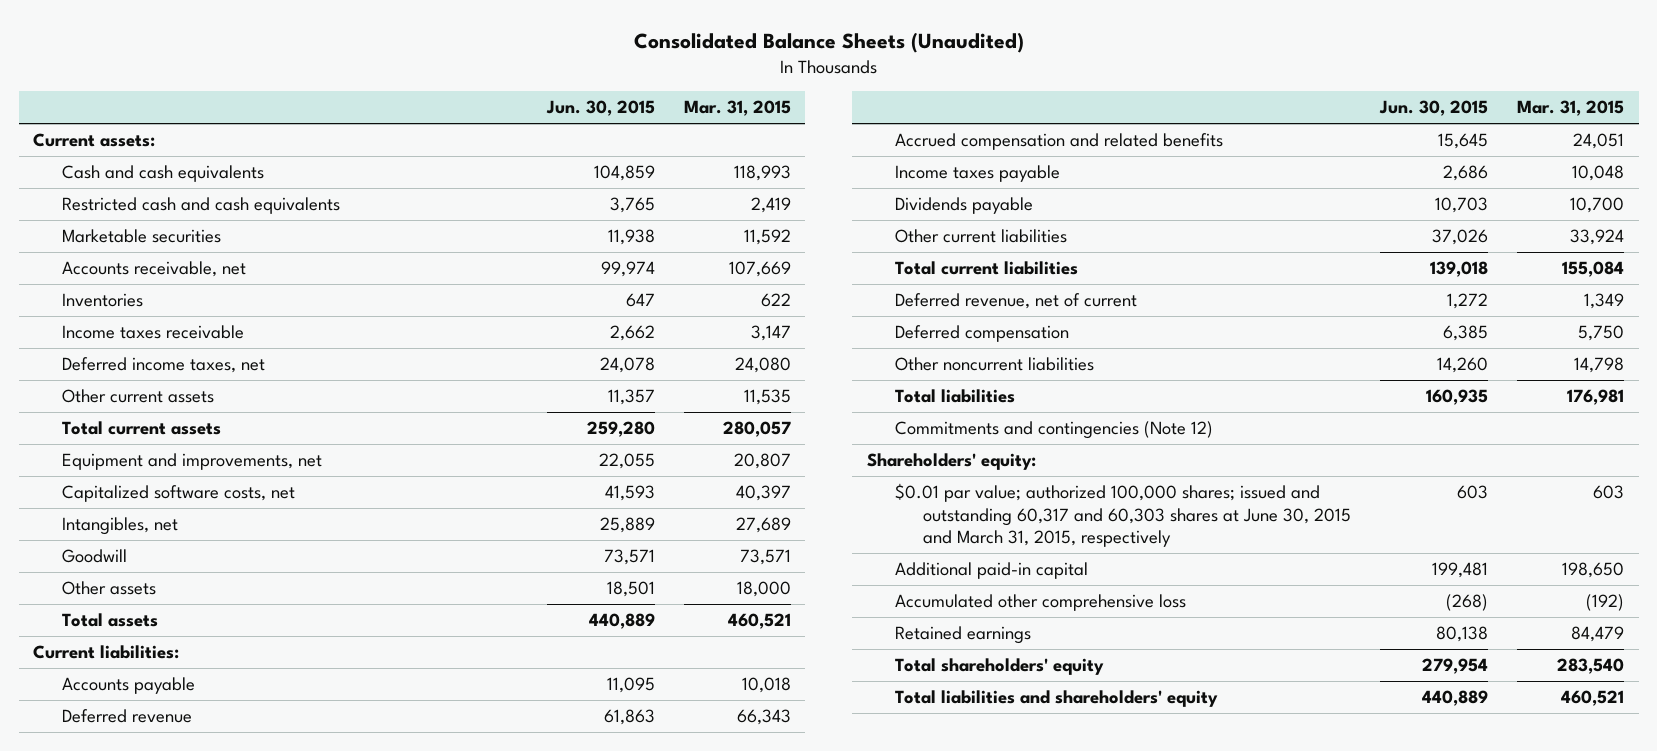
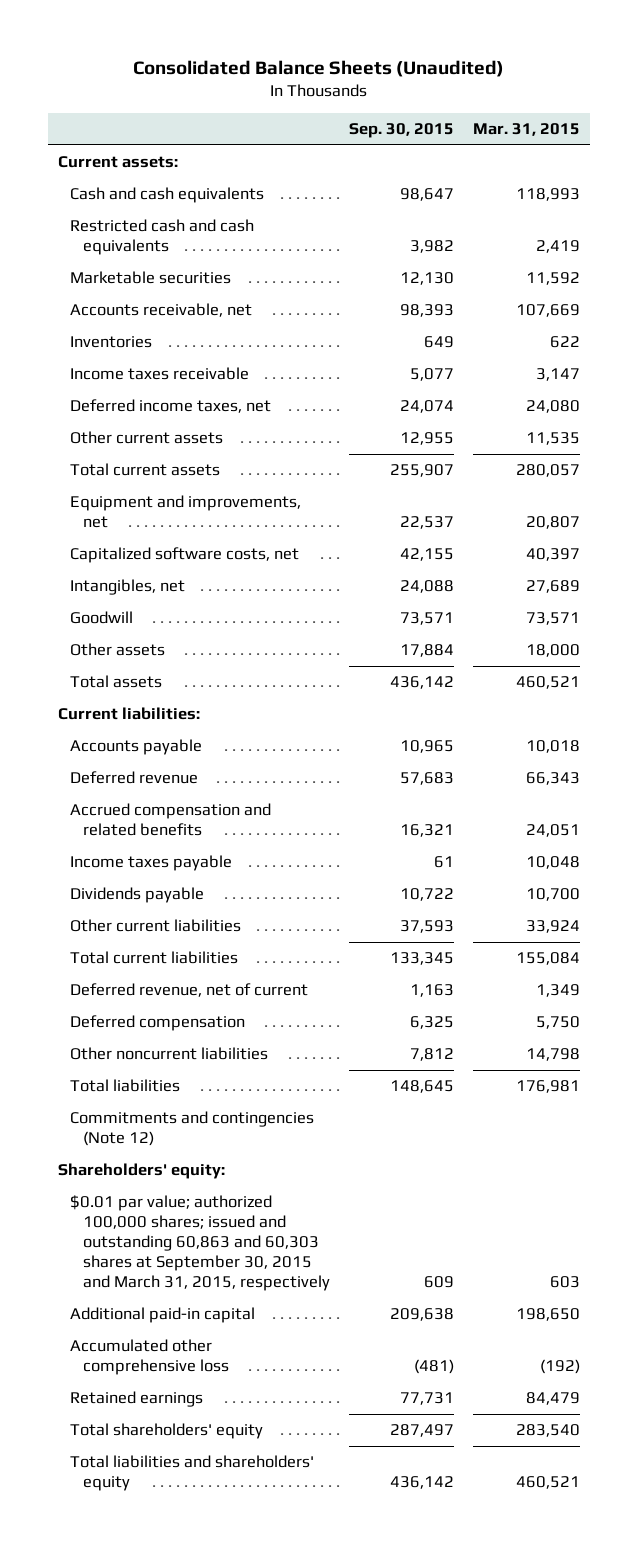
[545,100,655,117] Jun. 30, 2015 -> none
none -> [349,123,455,139] Sep. 30, 2015
[894,483,1352,548] $0.01 par value; authorized 100,000 shares; issued and outstanding 60,317 and 60,303 shares at June 30, 2015 and March 31, 2015, respectively -> [70,1195,331,1292] $0.01 par value; authorized 100,000 shares; issued and outstanding 60,863 and 60,303 shares at September 30, 2015 and March 31, 2015, respectively

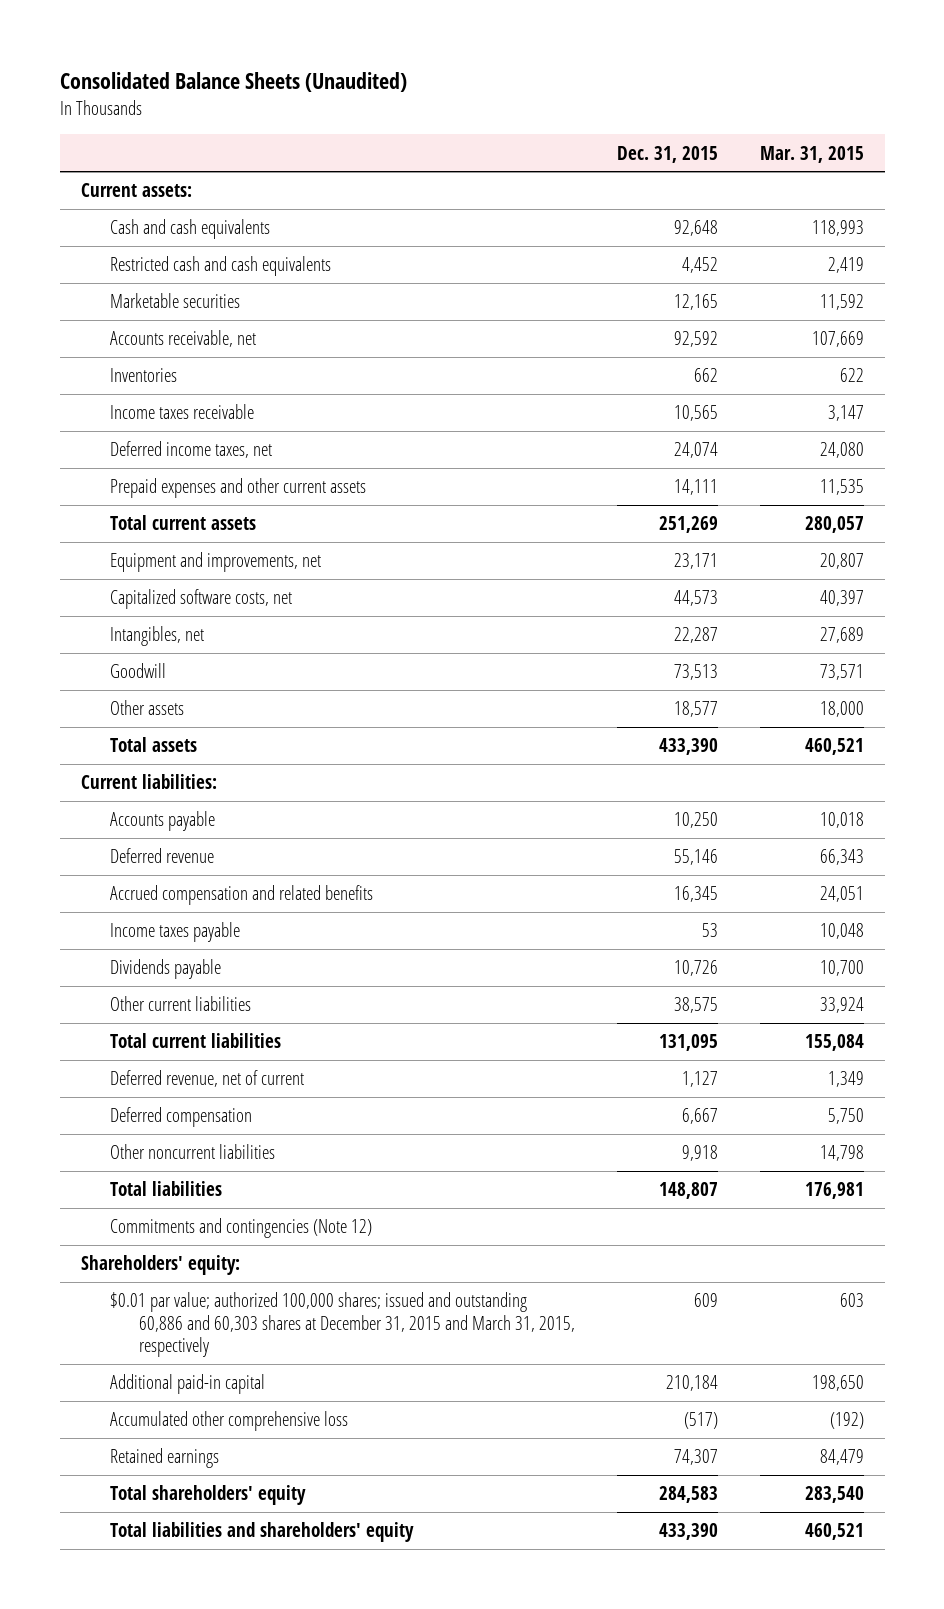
[349,123,455,139] Sep. 30, 2015 -> none
none -> [616,145,718,163] Dec. 31, 2015
[70,431,224,445] Other current assets -> [109,478,366,499] Prepaid expenses and other current assets
[70,1195,331,1292] $0.01 par value; authorized 100,000 shares; issued and outstanding 60,863 and 60,303 shares at September 30, 2015 and March 31, 2015, respectively -> [109,1292,575,1358] $0.01 par value; authorized 100,000 shares; issued and outstanding 60,886 and 60,303 shares at December 31, 2015 and March 31, 2015, respectively

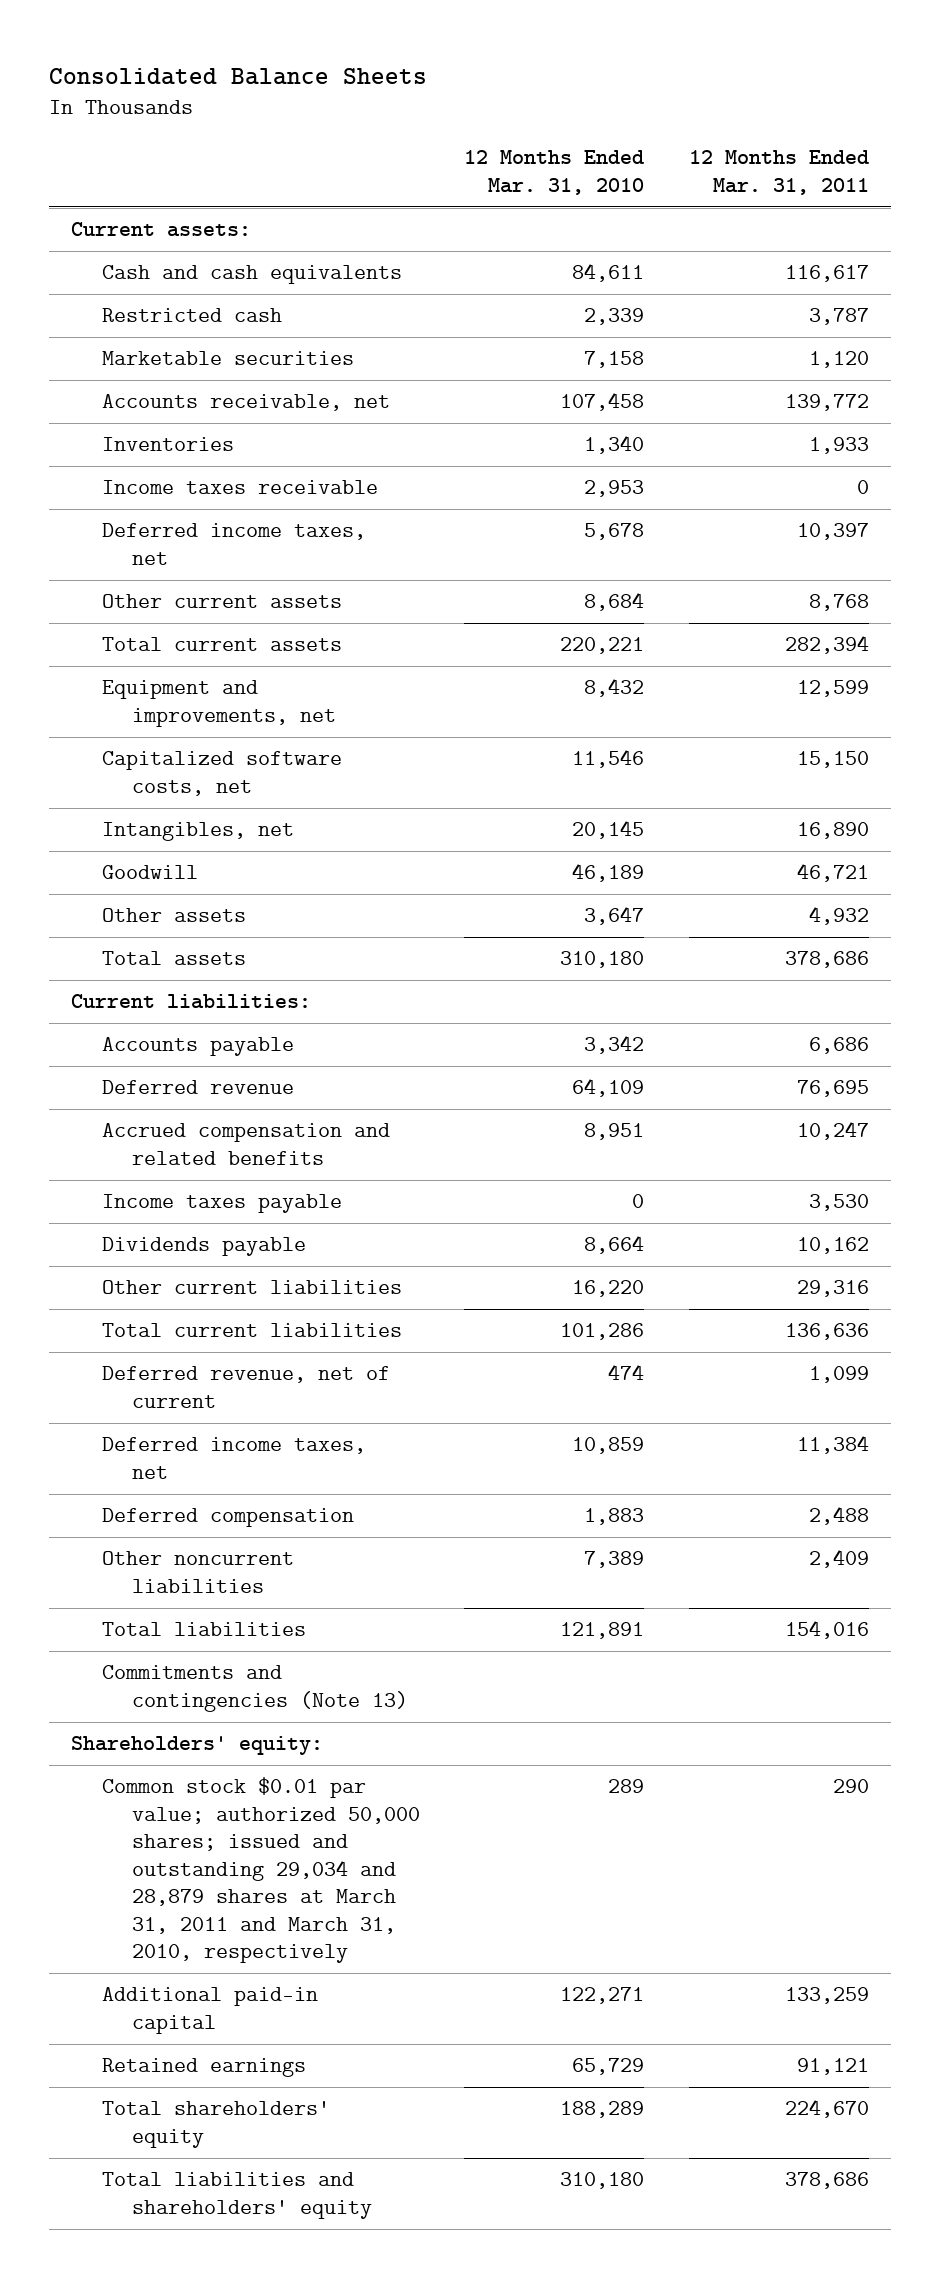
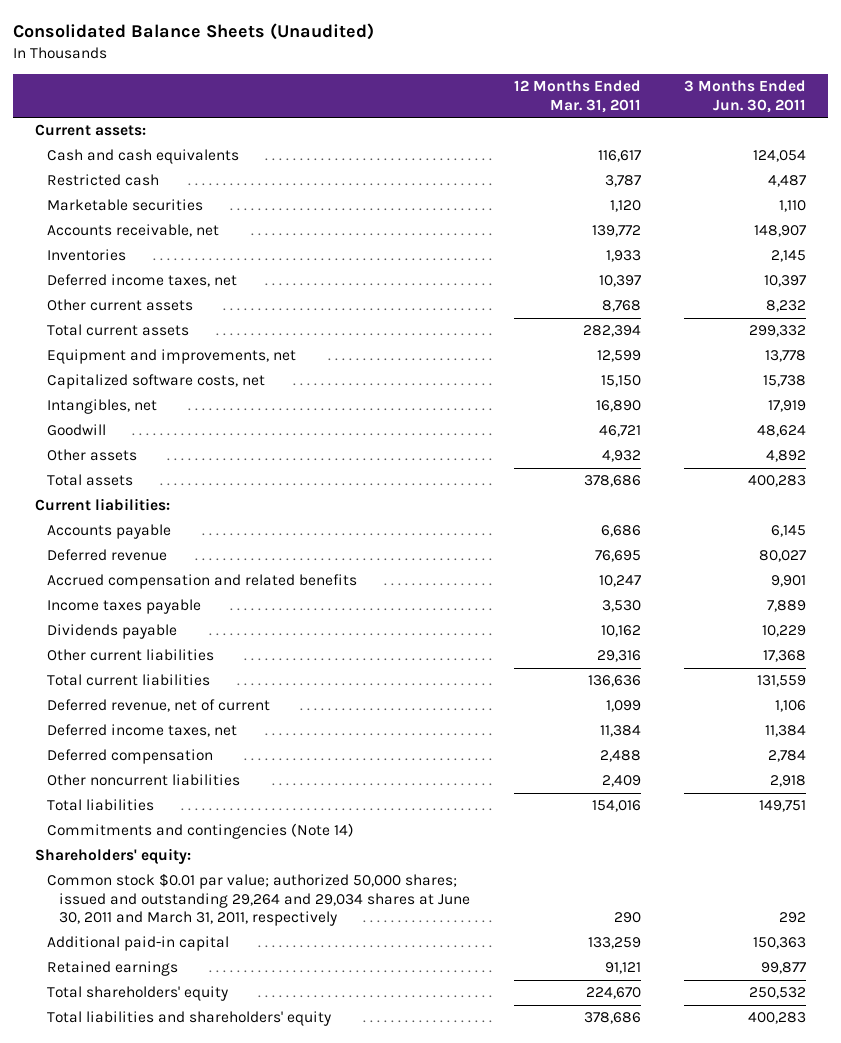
[48,67,427,85] Consolidated Balance Sheets -> [13,23,375,41] Consolidated Balance Sheets (Unaudited)
[464,150,645,195] 12 Months Ended Mar. 31, 2010 -> none
none -> [683,80,806,113] 3 Months Ended Jun. 30, 2011
[101,480,378,495] Income taxes receivable -> none
[101,1665,409,1712] Commitments and contingencies (Note 13) -> [47,823,355,840] Commitments and contingencies (Note 14)
[101,1777,421,1964] Common stock $0.01 par value; authorized 50,000 shares; issued and outstanding 29,034 and 28,879 shares at March 31, 2011 and March 31, 2010, respectively -> [47,873,471,927] Common stock $0.01 par value; authorized 50,000 shares; issued and outstanding 29,264 and 29,034 shares at June 30, 2011 and March 31, 2011, respectively

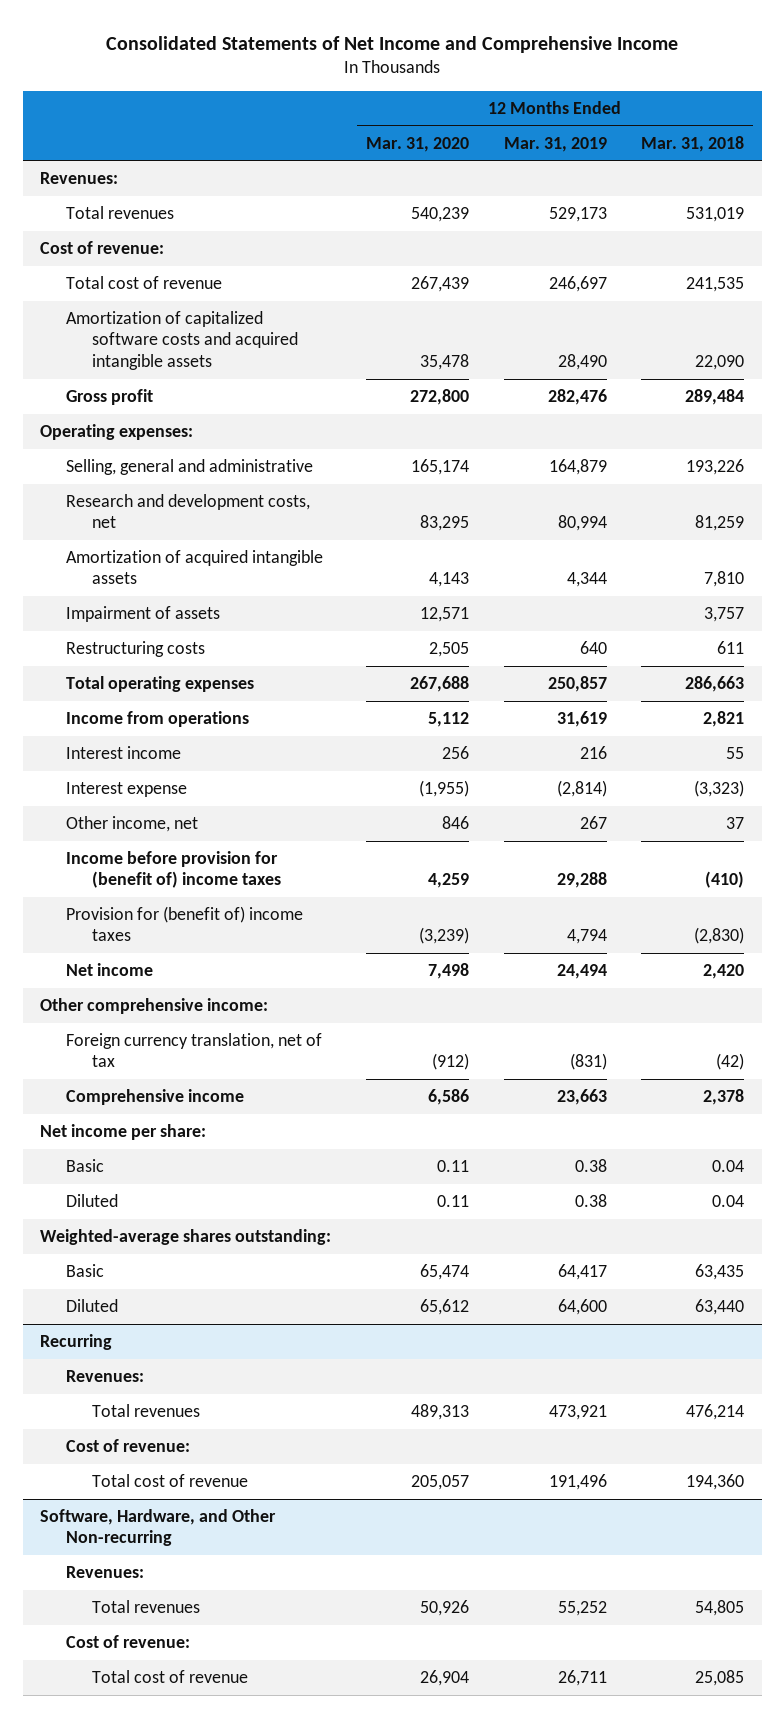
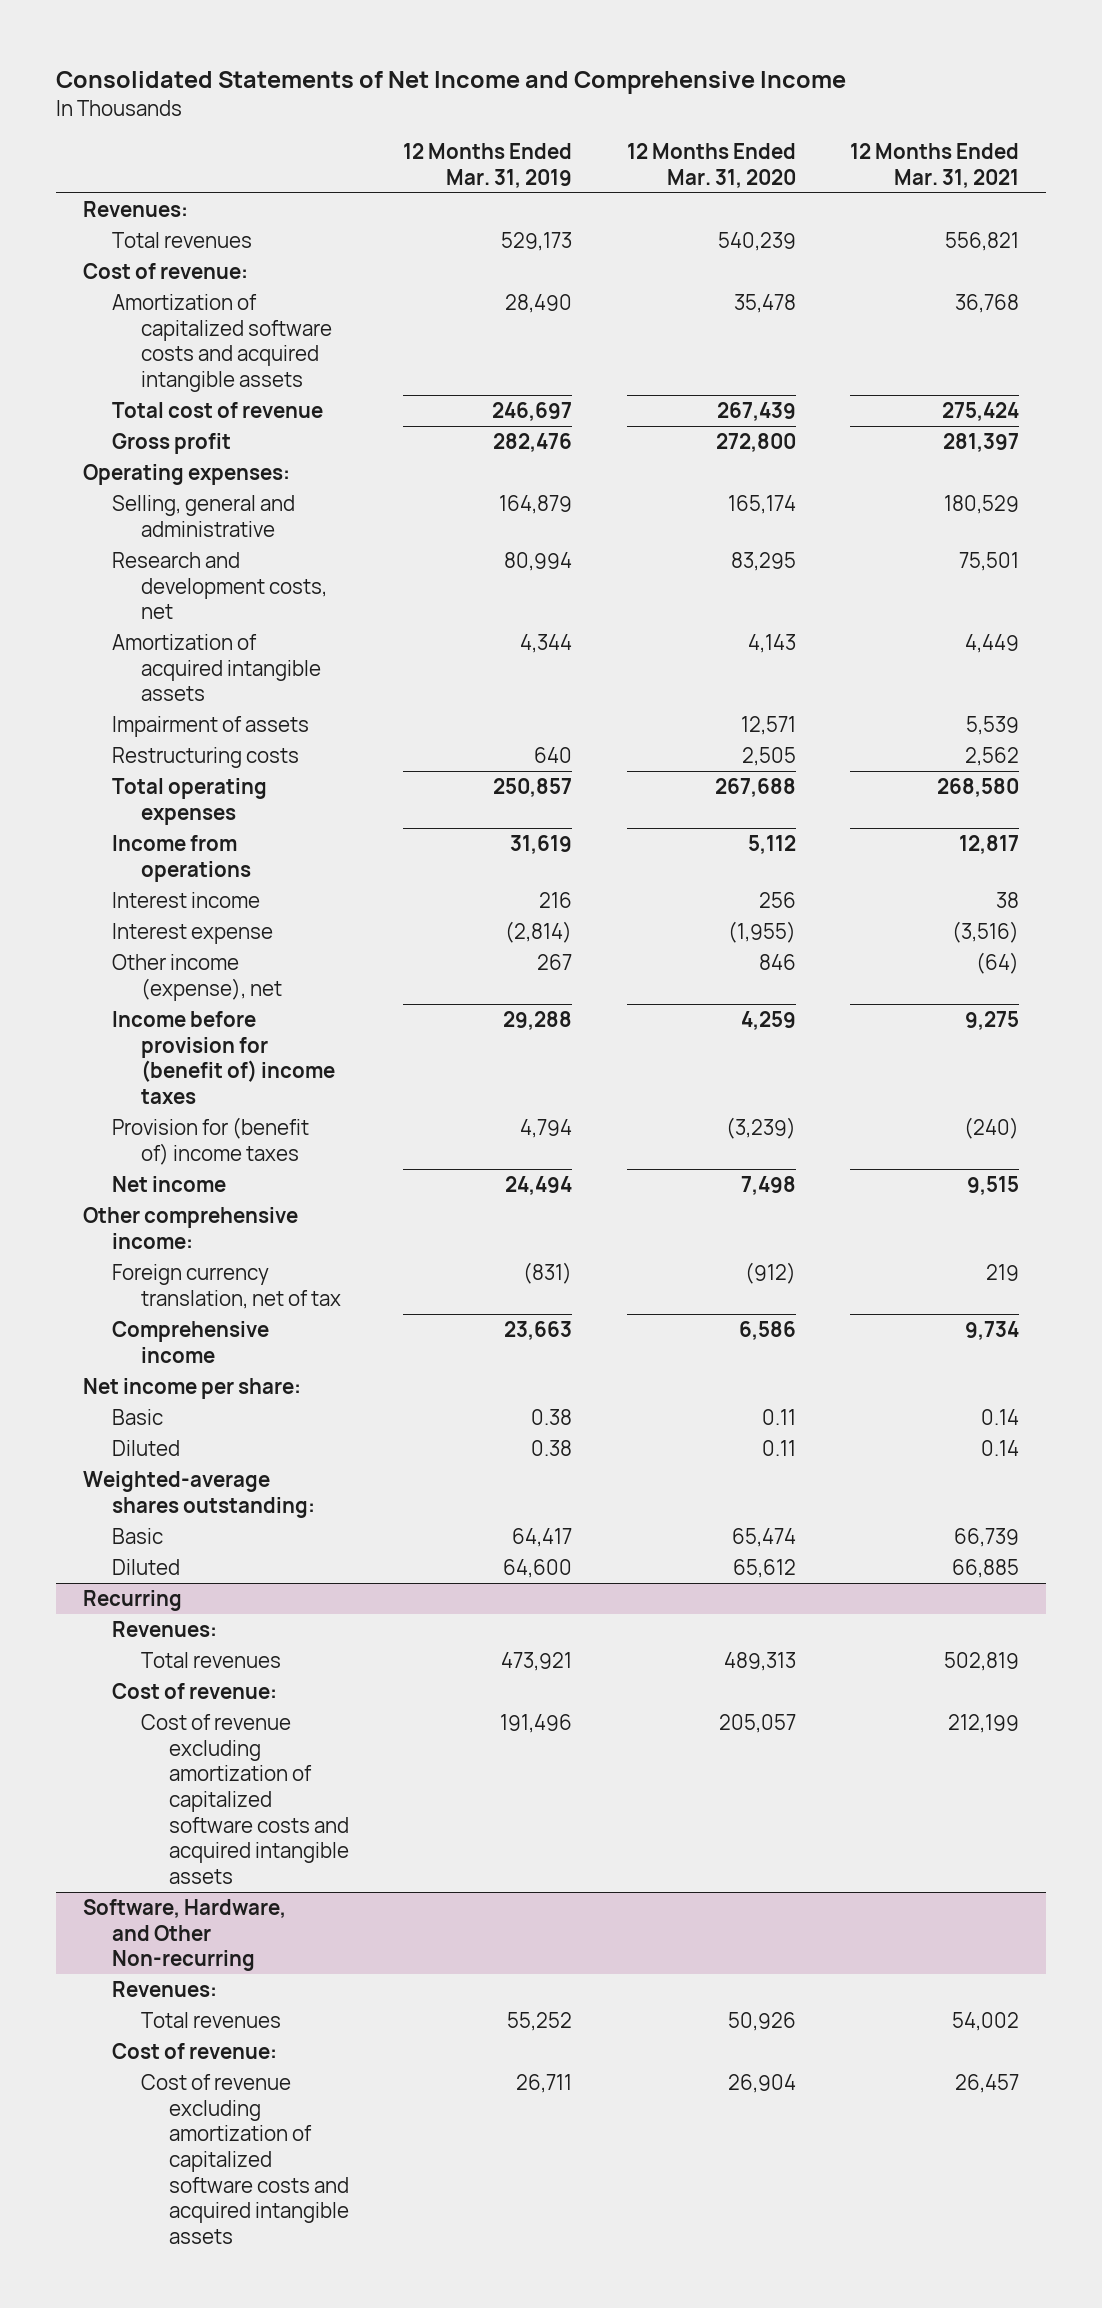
[641,135,745,152] Mar. 31, 2018 -> none
none -> [849,142,1019,188] 12 Months Ended Mar. 31, 2021
[66,276,223,290] Total cost of revenue -> [111,401,323,418] Total cost of revenue
[66,816,199,833] Other income, net -> [111,953,282,1001] Other income (expense), net
[92,1474,249,1488] Total cost of revenue -> [140,1713,350,1885] Cost of revenue excluding amortization of capitalized software costs and acquired intangible assets
[92,1670,249,1684] Total cost of revenue -> [140,2073,350,2245] Cost of revenue excluding amortization of capitalized software costs and acquired intangible assets

